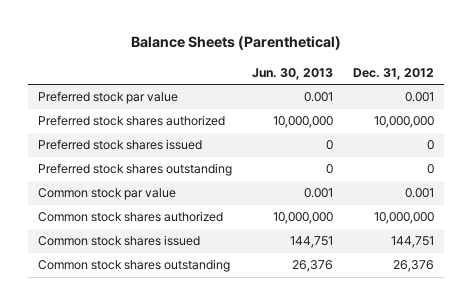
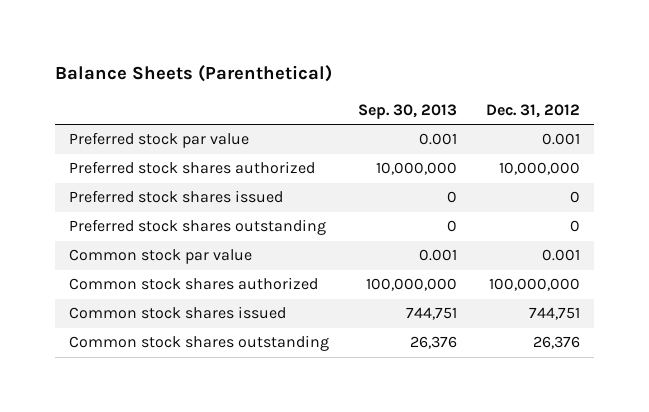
[251,67,333,80] Jun. 30, 2013 -> none
none -> [357,103,457,119] Sep. 30, 2013
[374,212,435,225] 10,000,000 -> [488,278,580,292] 100,000,000
[391,236,435,249] 144,751 -> [528,307,580,321] 744,751

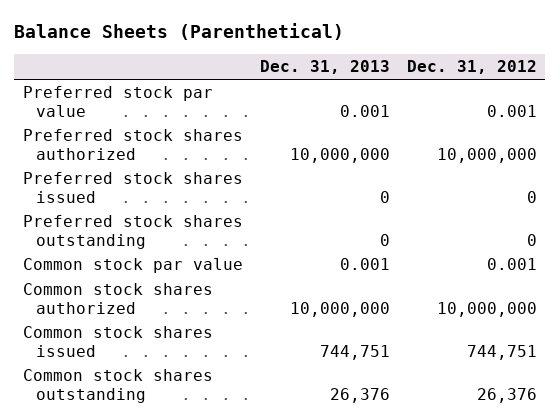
[357,103,457,119] Sep. 30, 2013 -> none
none -> [259,60,390,75] Dec. 31, 2013
[488,278,580,292] 100,000,000 -> [436,301,537,317] 10,000,000

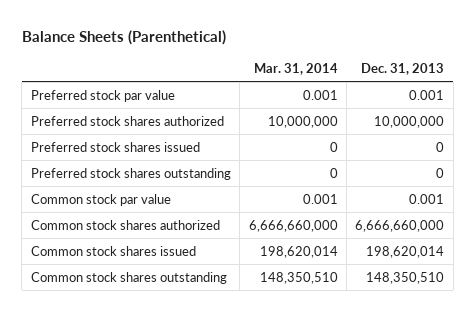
[406,60,537,75] Dec. 31, 2012 -> none
none -> [253,63,338,76] Mar. 31, 2014
[289,301,390,317] 10,000,000 -> [355,219,445,232] 6,666,660,000
[319,344,390,360] 744,751 -> [366,245,445,258] 198,620,014
[329,387,390,403] 26,376 -> [366,271,445,284] 148,350,510

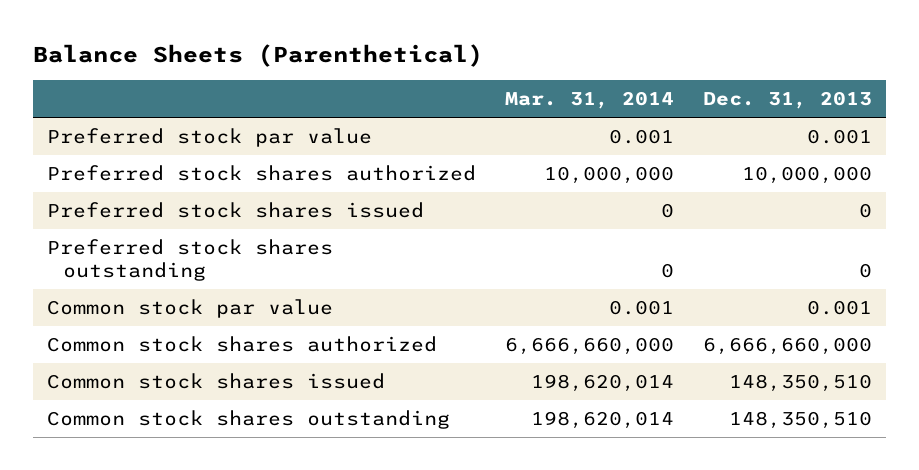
[366,245,445,258] 198,620,014 -> [728,374,872,393] 148,350,510
[259,271,338,284] 148,350,510 -> [530,411,674,430] 198,620,014

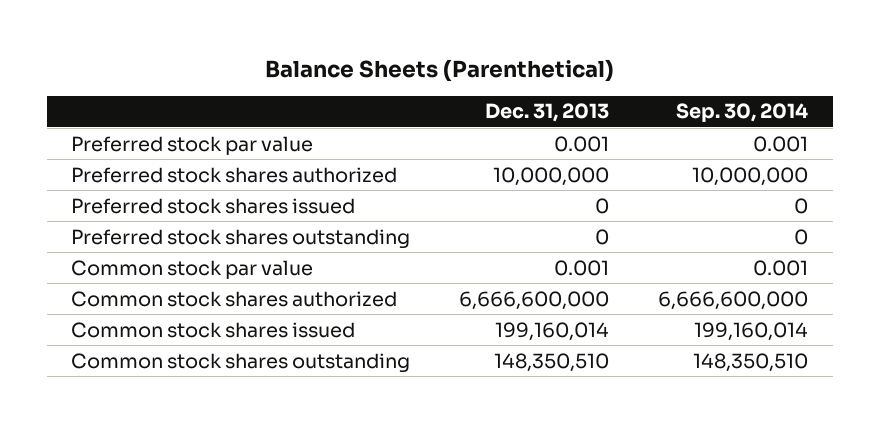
[504,91,674,110] Mar. 31, 2014 -> none
none -> [676,103,809,123] Sep. 30, 2014
[702,337,872,356] 6,666,660,000 -> [459,290,610,310] 6,666,600,000
[728,374,872,393] 148,350,510 -> [495,321,610,341] 199,160,014

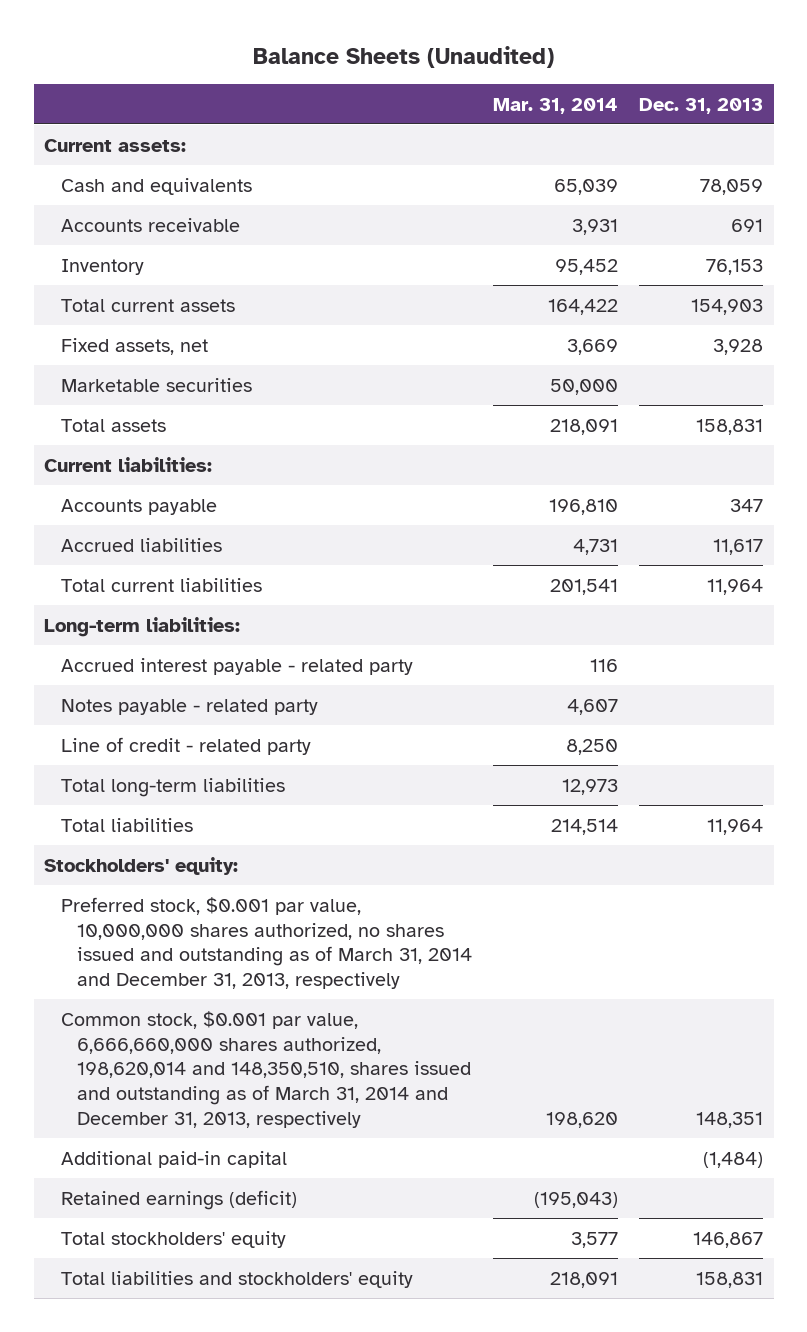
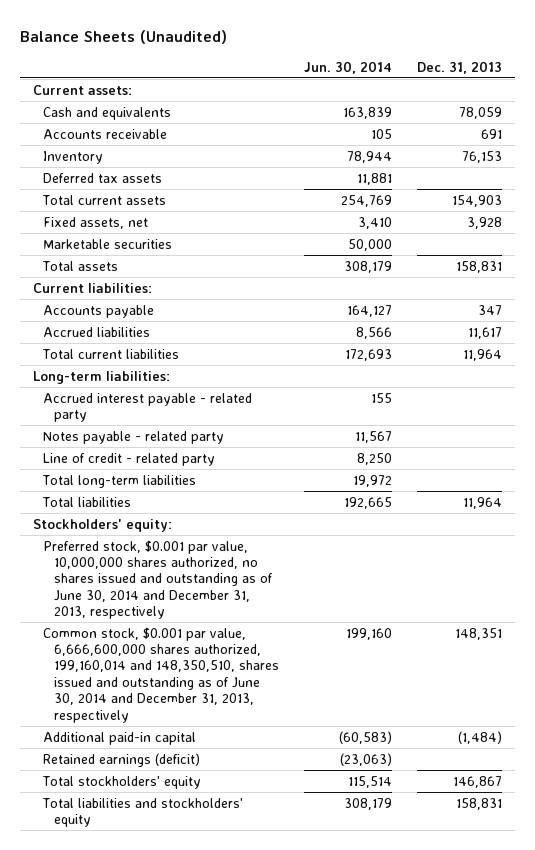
[493,97,619,114] Mar. 31, 2014 -> none
none -> [303,60,392,74] Jun. 30, 2014
none -> [43,172,163,183] Deferred tax assets
[60,896,472,990] Preferred stock, $0.001 par value, 10,000,000 shares authorized, no shares issued and outstanding as of March 31, 2014 and December 31, 2013, respectively -> [43,539,273,620] Preferred stock, $0.001 par value, 10,000,000 shares authorized, no shares issued and outstanding as of June 30, 2014 and December 31, 2013, respectively
[60,1010,471,1129] Common stock, $0.001 par value, 6,666,660,000 shares authorized, 198,620,014 and 148,350,510, shares issued and outstanding as of March 31, 2014 and December 31, 2013, respectively -> [43,626,279,723] Common stock, $0.001 par value, 6,666,600,000 shares authorized, 199,160,014 and 148,350,510, shares issued and outstanding as of June 30, 2014 and December 31, 2013, respectively

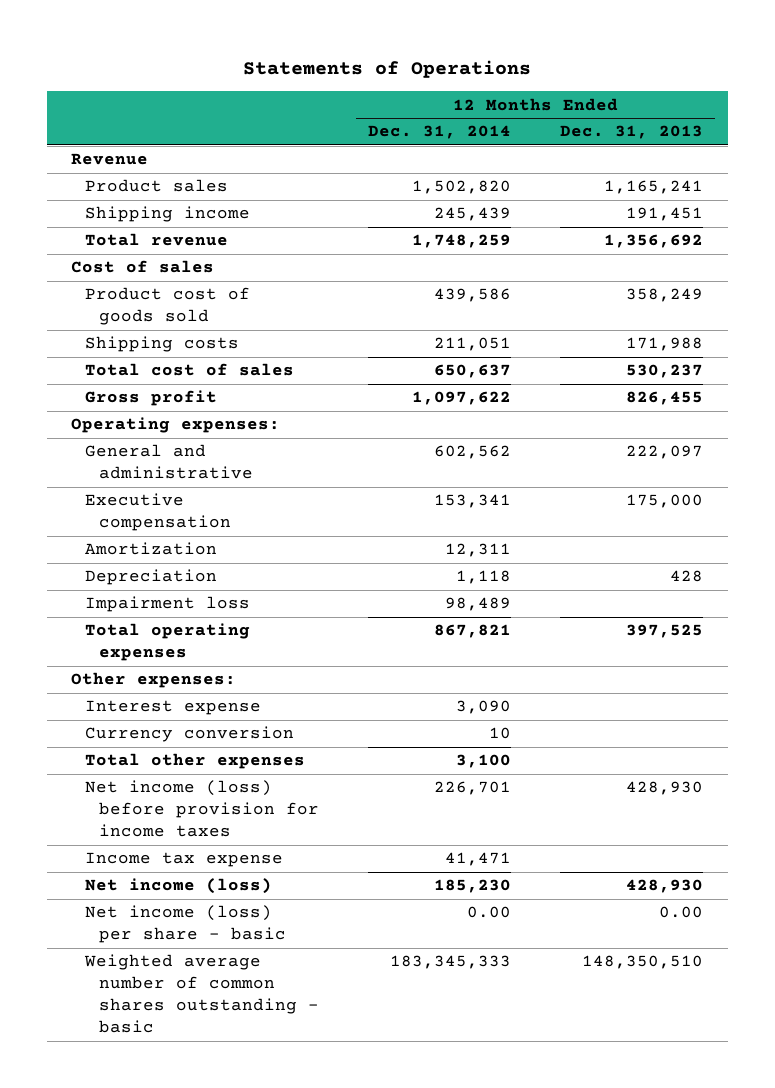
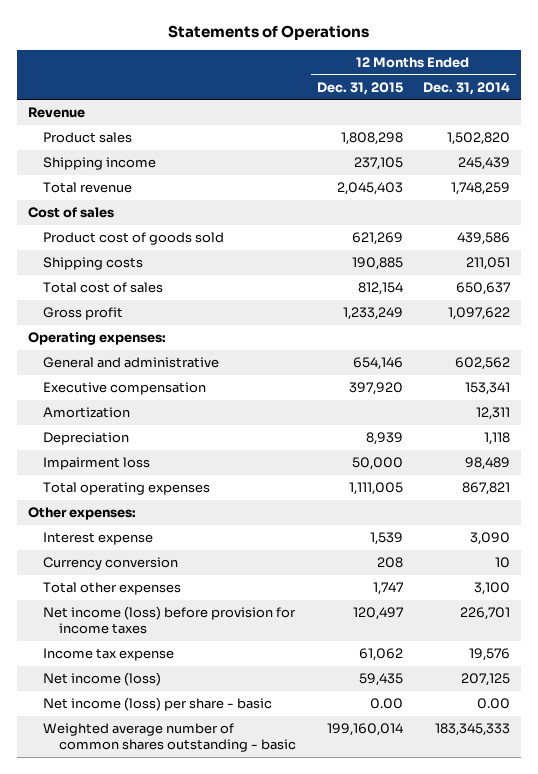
[560,125,704,140] Dec. 31, 2013 -> none
none -> [316,81,403,95] Dec. 31, 2015
[445,852,512,867] 41,471 -> [469,647,511,661] 19,576
[434,879,512,894] 185,230 -> [461,672,511,686] 207,125

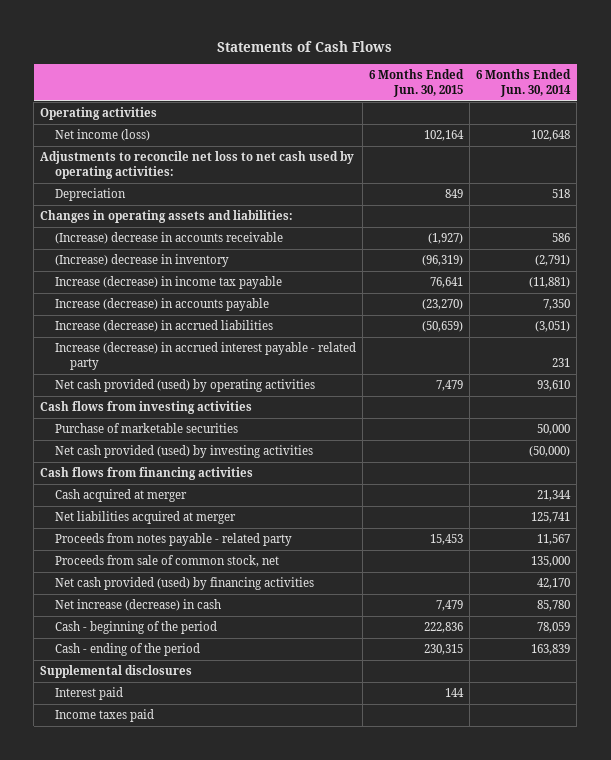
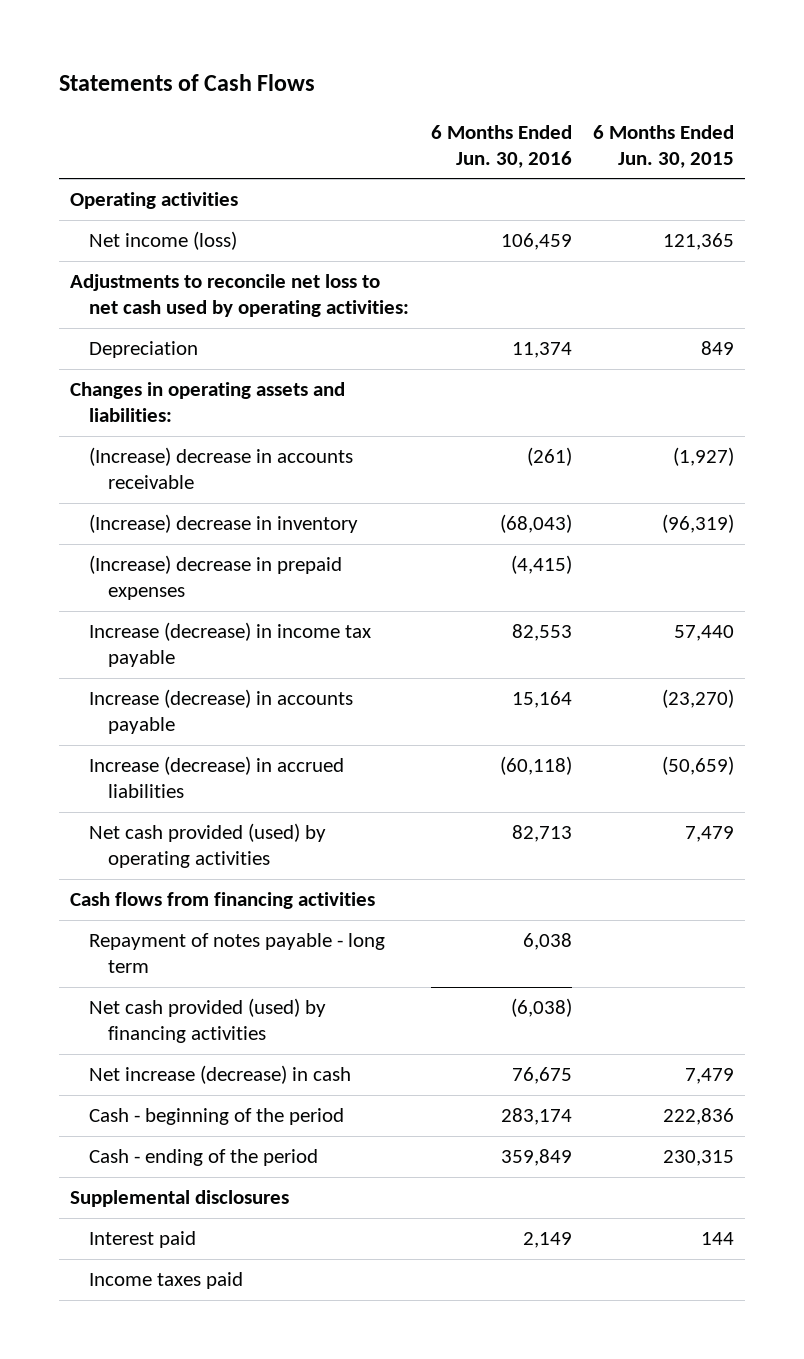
[476,69,572,97] 6 Months Ended Jun. 30, 2014 -> none
none -> [430,124,572,168] 6 Months Ended Jun. 30, 2016
[424,130,465,142] 102,164 -> [663,233,735,251] 121,365
none -> [88,555,342,601] (Increase) decrease in prepaid expenses
[430,277,464,289] 76,641 -> [674,625,735,642] 57,440
[55,342,357,371] Increase (decrease) in accrued interest payable - related party -> none
[40,401,253,415] Cash flows from investing activities -> none
[55,423,239,434] Purchase of marketable securities -> none
[55,445,314,459] Net cash provided (used) by investing activities -> none
[55,489,188,503] Cash acquired at merger -> none
[55,511,237,525] Net liabilities acquired at merger -> none
[55,533,293,547] Proceeds from notes payable - related party -> none
[55,555,280,568] Proceeds from sale of common stock, net -> none
none -> [88,933,385,974] Repayment of notes payable - long term

